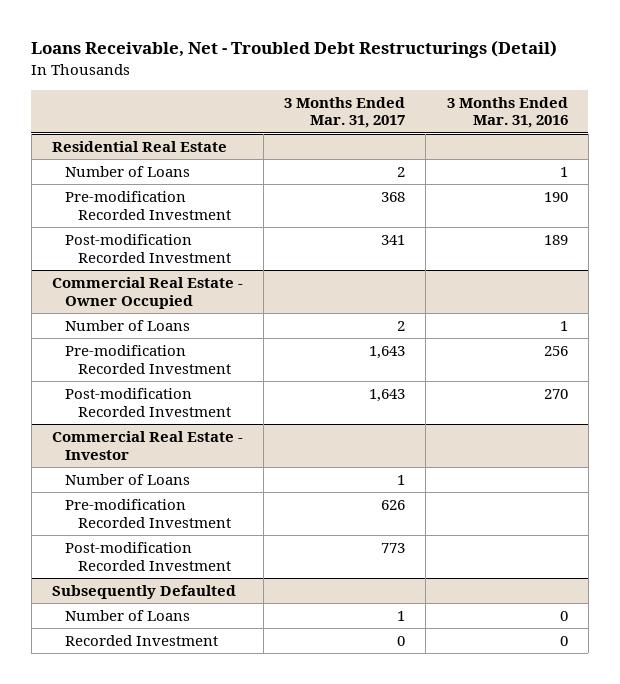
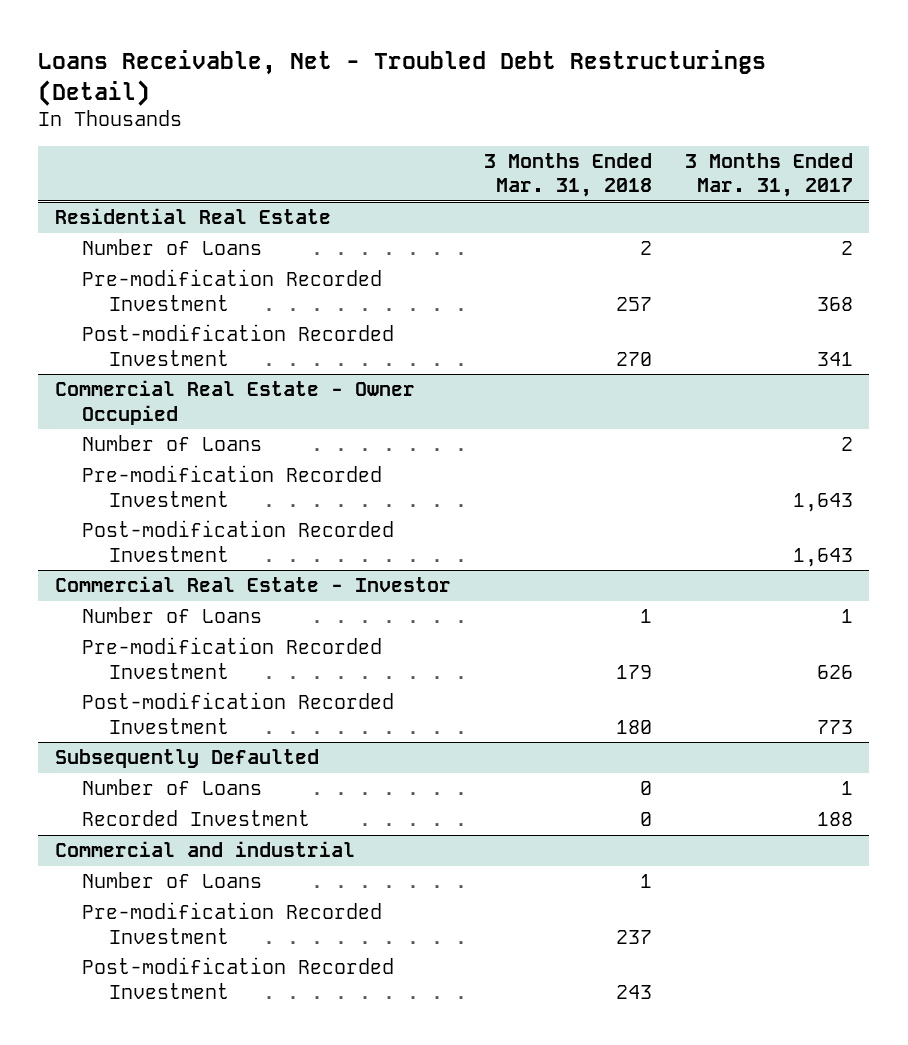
[446,96,568,129] 3 Months Ended Mar. 31, 2016 -> none
none -> [483,152,652,198] 3 Months Ended Mar. 31, 2018
[397,636,406,647] 0 -> [816,812,853,827] 188
none -> [54,841,355,858] Commercial and industrial
none -> [82,872,263,889] Number of Loans
none -> [82,902,383,944] Pre-modification Recorded Investment
none -> [82,957,395,999] Post-modification Recorded Investment

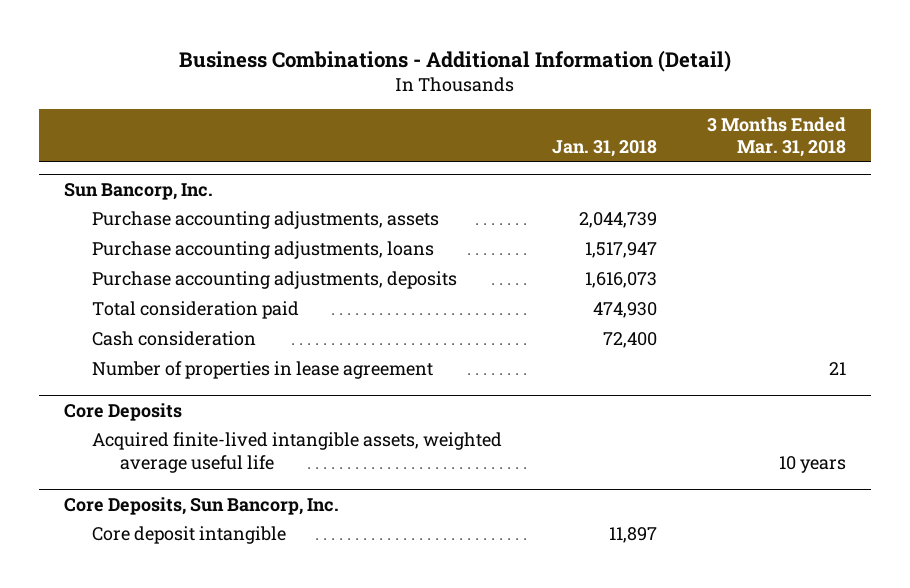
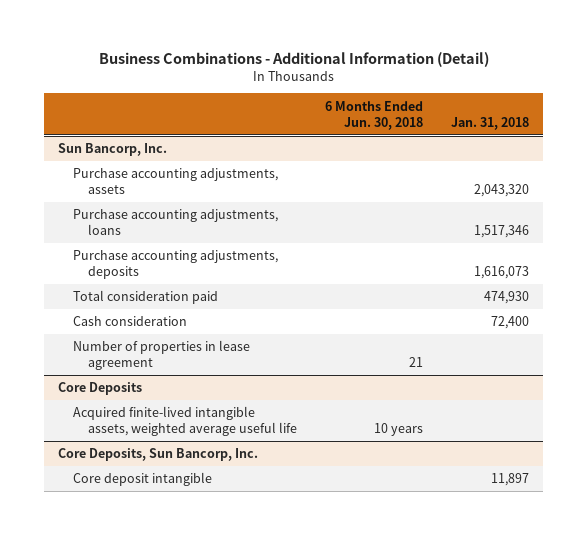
[707,116,847,158] 3 Months Ended Mar. 31, 2018 -> none
none -> [325,100,424,130] 6 Months Ended Jun. 30, 2018
[579,212,658,229] 2,044,739 -> [474,184,530,198] 2,043,320
[585,242,658,259] 1,517,947 -> [474,225,530,239] 1,517,346

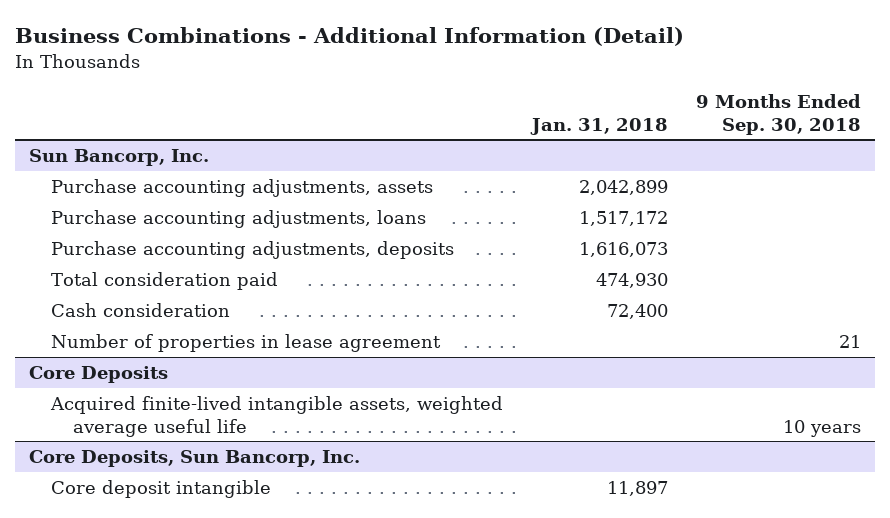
[325,100,424,130] 6 Months Ended Jun. 30, 2018 -> none
none -> [696,94,862,135] 9 Months Ended Sep. 30, 2018
[474,184,530,198] 2,043,320 -> [578,179,668,195] 2,042,899
[474,225,530,239] 1,517,346 -> [578,210,668,226] 1,517,172

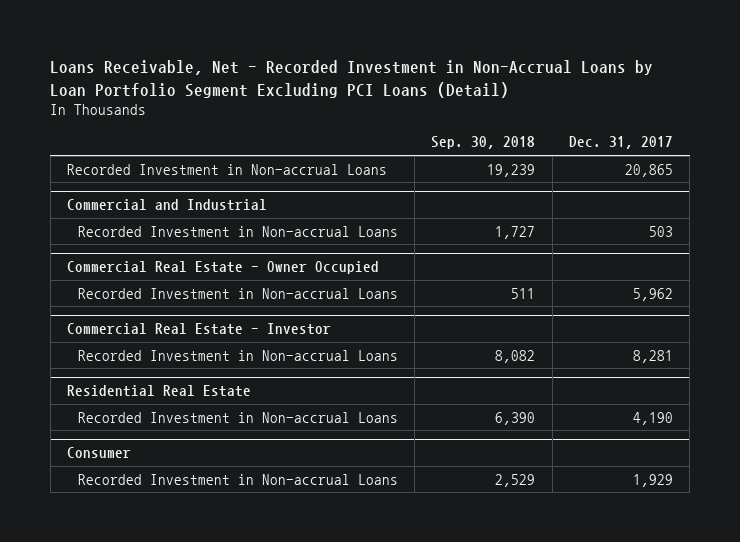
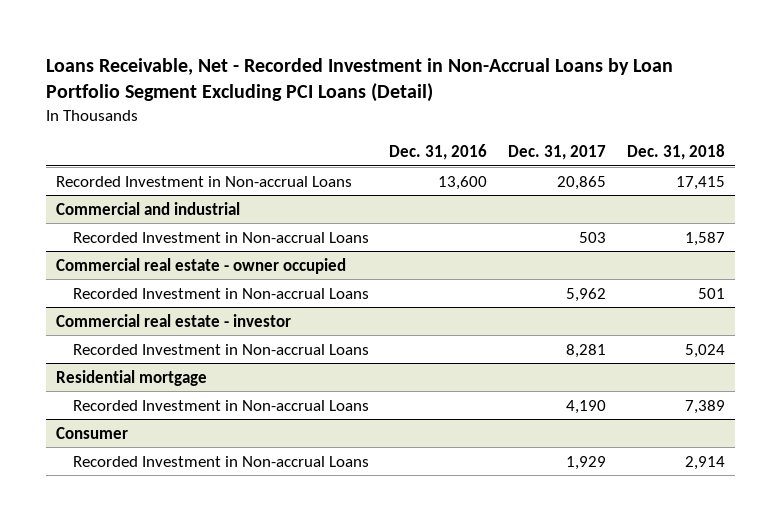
[431,136,536,150] Sep. 30, 2018 -> none
none -> [389,144,488,161] Dec. 31, 2016
none -> [626,144,725,161] Dec. 31, 2018
[66,198,267,211] Commercial and Industrial -> [55,201,240,215] Commercial and industrial
[66,260,379,274] Commercial Real Estate - Owner Occupied -> [55,257,346,274] Commercial real estate - owner occupied
[66,322,331,335] Commercial Real Estate - Investor -> [55,313,291,327] Commercial real estate - investor
[66,384,251,397] Residential Real Estate -> [55,369,207,386] Residential mortgage

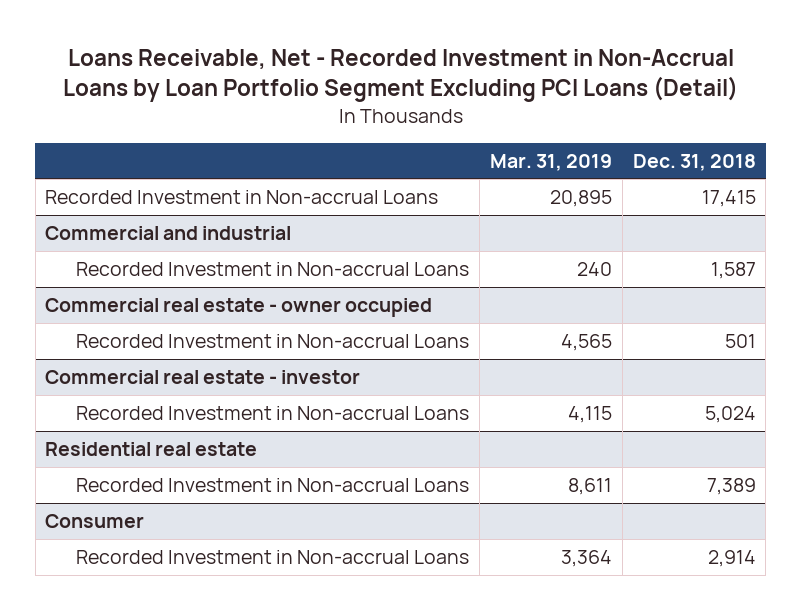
[389,144,488,161] Dec. 31, 2016 -> none
[507,145,606,161] Dec. 31, 2017 -> none
none -> [489,153,612,171] Mar. 31, 2019
[55,369,207,386] Residential mortgage -> [45,442,258,457] Residential real estate

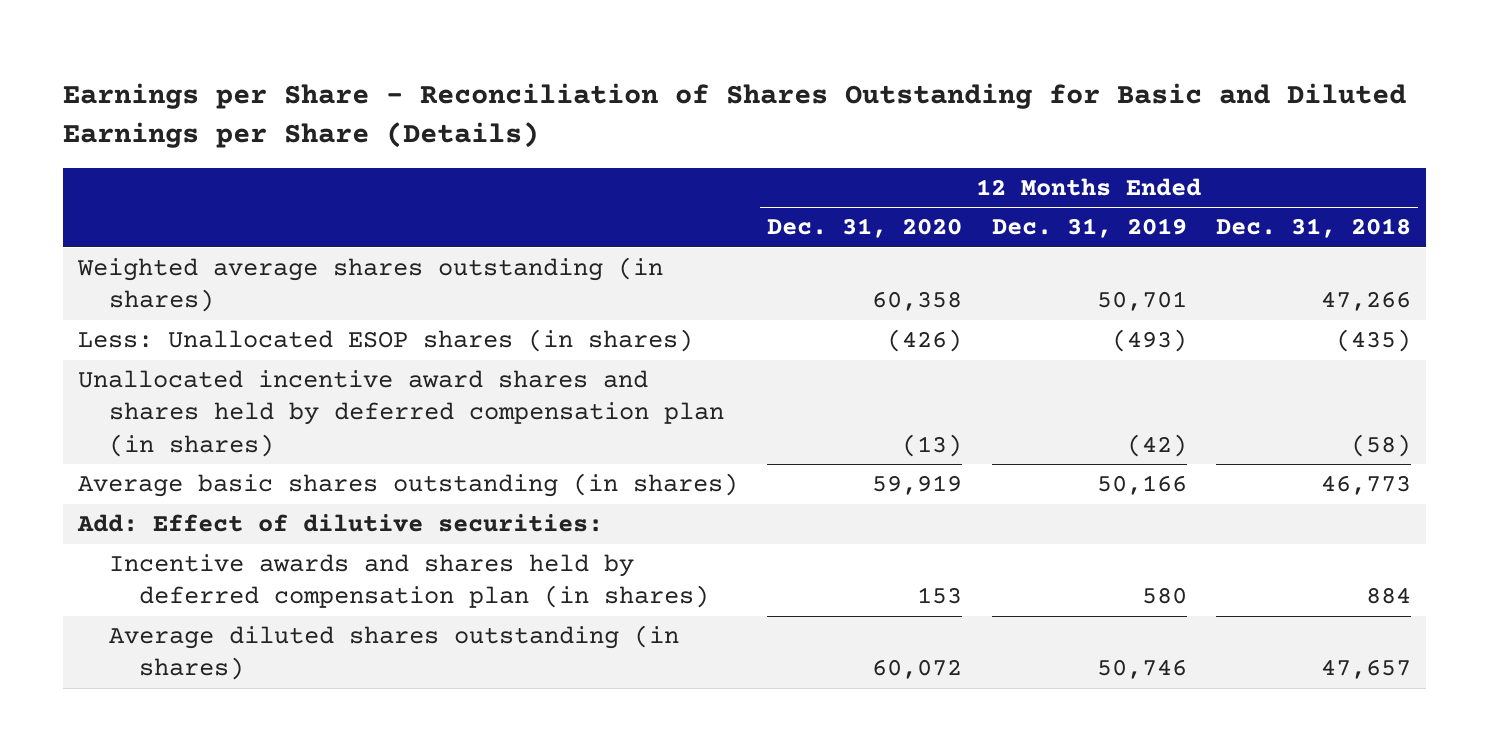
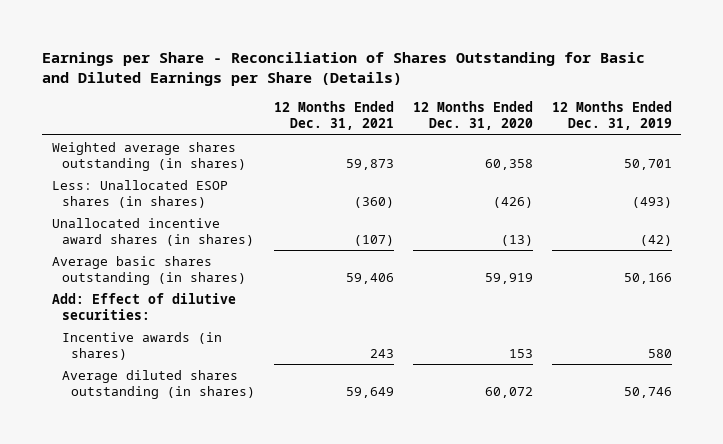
[1216,218,1412,239] Dec. 31, 2018 -> none
none -> [274,101,395,131] 12 Months Ended Dec. 31, 2021
[78,370,724,457] Unallocated incentive award shares and shares held by deferred compensation plan (in shares) -> [51,217,254,246] Unallocated incentive award shares (in shares)
[108,554,710,609] Incentive awards and shares held by deferred compensation plan (in shares) -> [61,331,222,360] Incentive awards (in shares)

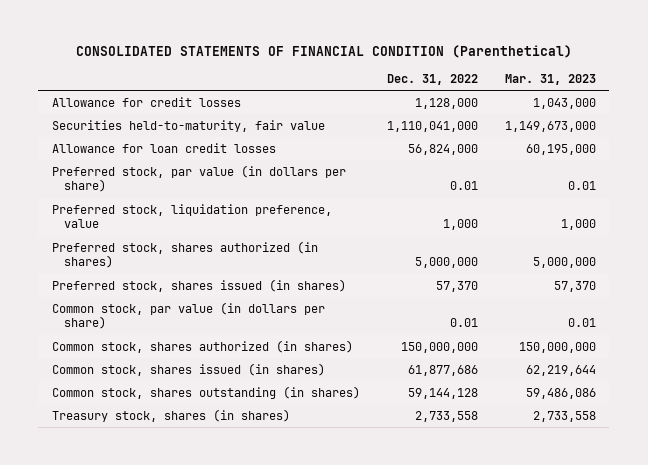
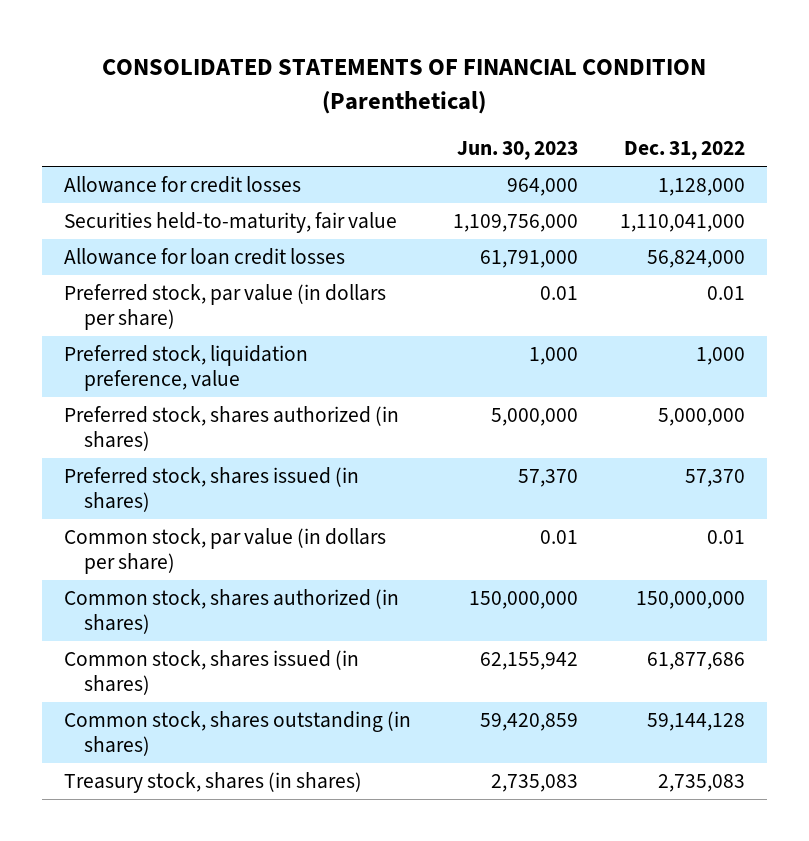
[504,73,596,85] Mar. 31, 2023 -> none
none -> [456,141,578,161] Jun. 30, 2023
[414,410,478,422] 2,733,558 -> [658,774,746,793] 2,735,083

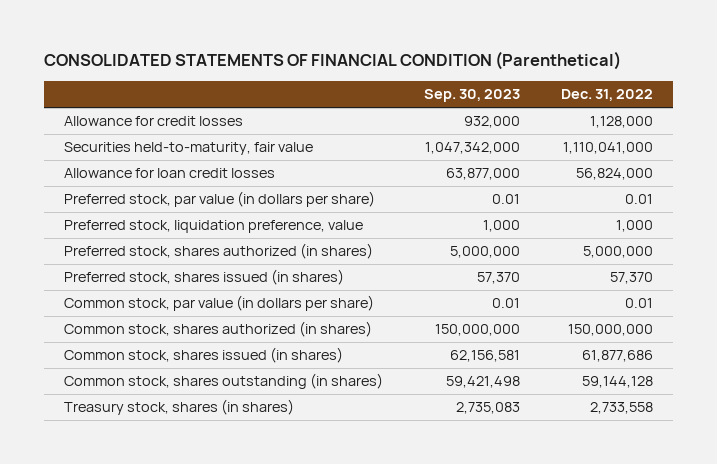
[456,141,578,161] Jun. 30, 2023 -> none
none -> [424,89,521,103] Sep. 30, 2023
[658,774,746,793] 2,735,083 -> [589,402,653,415] 2,733,558

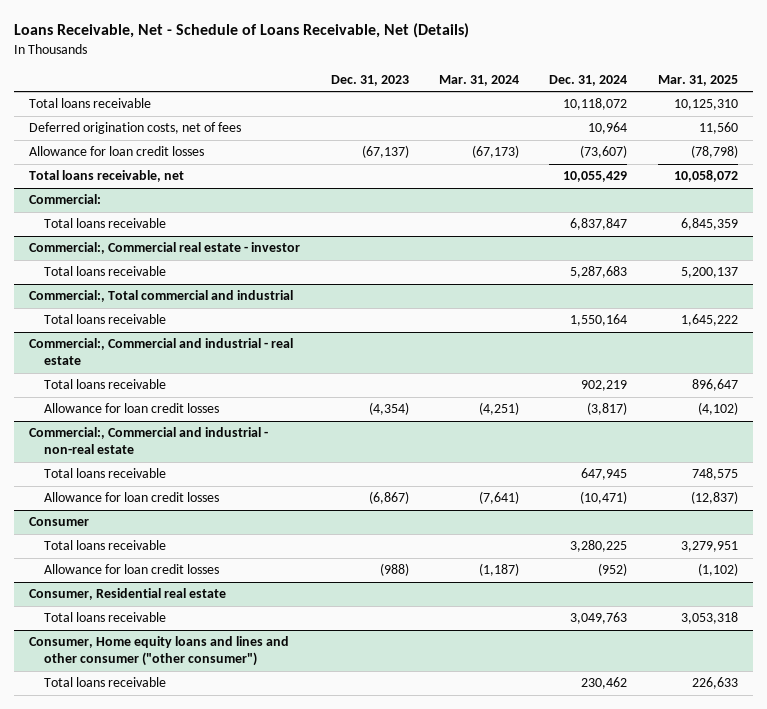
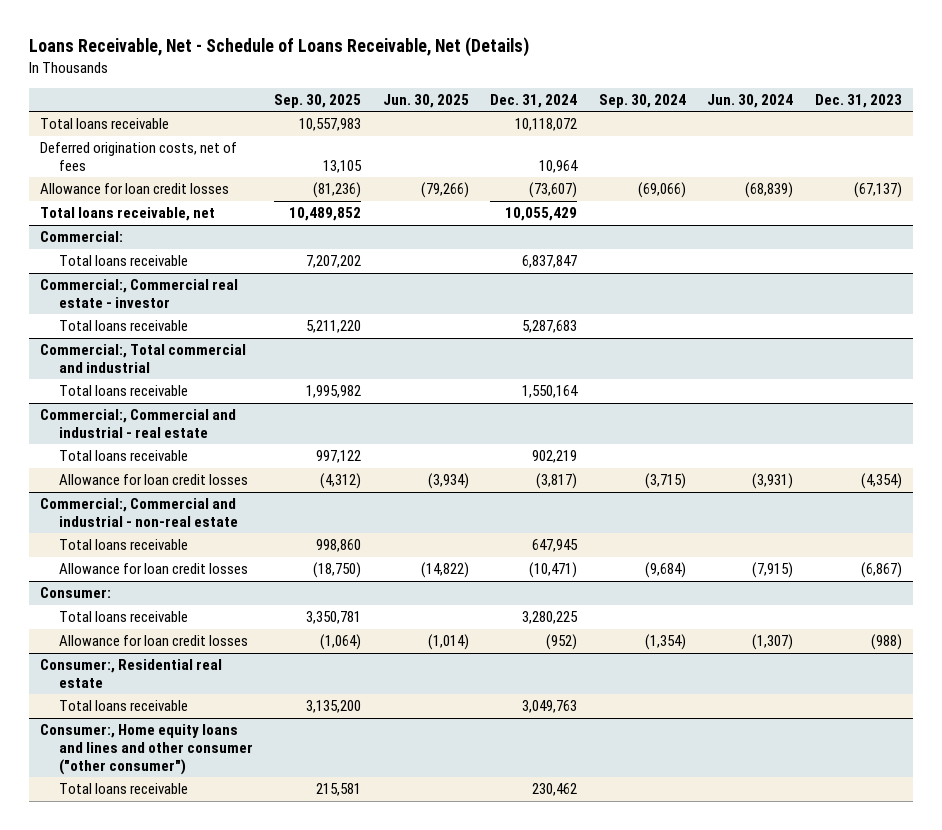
[438,74,519,86] Mar. 31, 2024 -> none
[657,74,738,86] Mar. 31, 2025 -> none
none -> [274,93,362,108] Sep. 30, 2025
none -> [382,93,469,108] Jun. 30, 2025
none -> [598,93,686,108] Sep. 30, 2024
none -> [707,93,794,108] Jun. 30, 2024
[29,517,90,527] Consumer -> [39,587,111,599] Consumer:
[29,588,227,601] Consumer, Residential real estate -> [39,659,222,688] Consumer:, Residential real estate
[29,636,290,667] Consumer, Home equity loans and lines and other consumer ("other consumer") -> [39,724,253,775] Consumer:, Home equity loans and lines and other consumer ("other consumer")

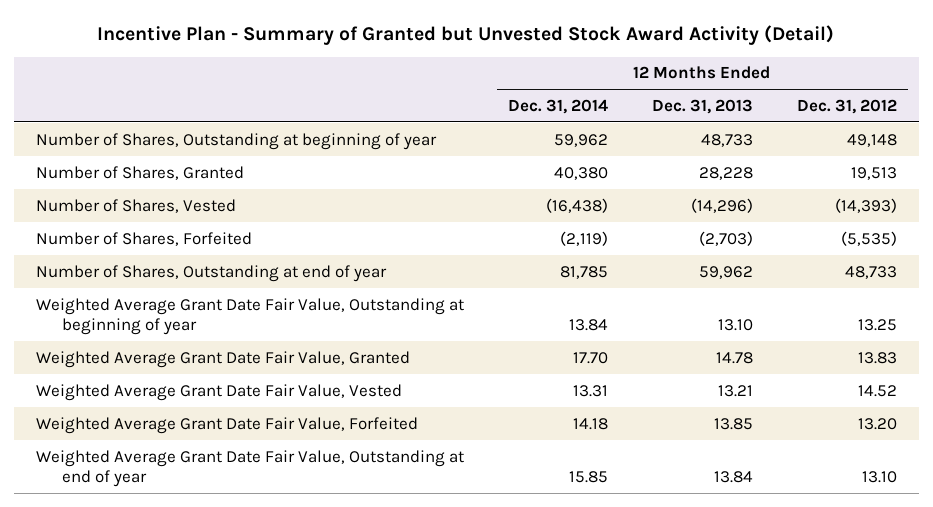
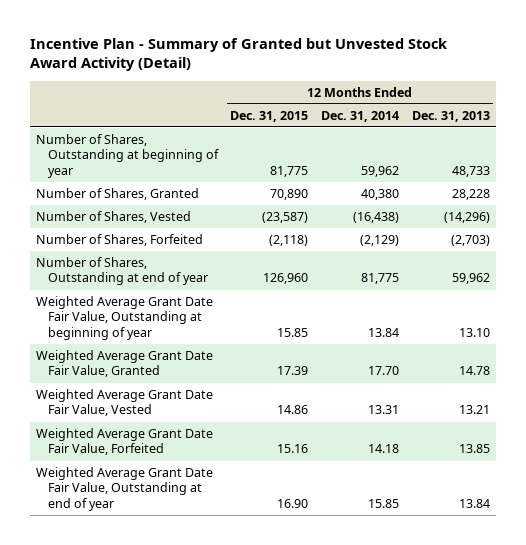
[796,98,897,114] Dec. 31, 2012 -> none
none -> [230,110,309,122] Dec. 31, 2015
[559,230,608,246] (2,119) -> [360,235,400,247] (2,129)
[559,265,608,279] 81,785 -> [361,273,400,285] 81,775

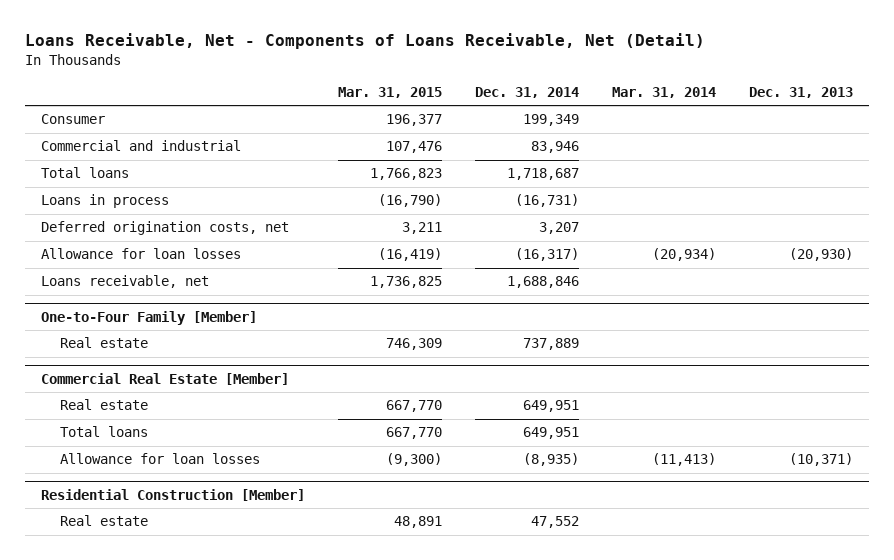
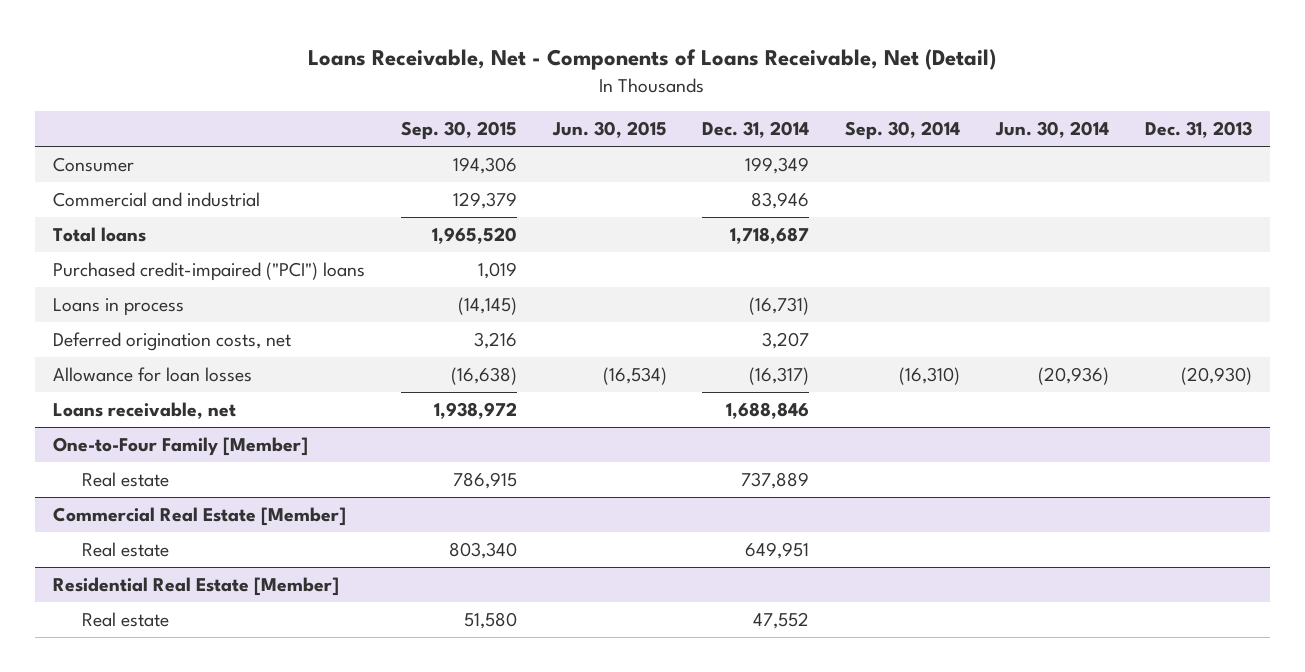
[337,86,442,98] Mar. 31, 2015 -> none
[611,86,716,98] Mar. 31, 2014 -> none
none -> [400,121,517,141] Sep. 30, 2015
none -> [551,121,667,139] Jun. 30, 2015
none -> [845,121,961,141] Sep. 30, 2014
none -> [994,121,1109,139] Jun. 30, 2014
none -> [52,261,365,281] Purchased credit-impaired ("PCI") loans
[60,426,149,438] Total loans -> none
[60,453,261,465] Allowance for loan losses -> none
[40,489,305,502] Residential Construction [Member] -> none
none -> [52,576,339,596] Residential Real Estate [Member]

